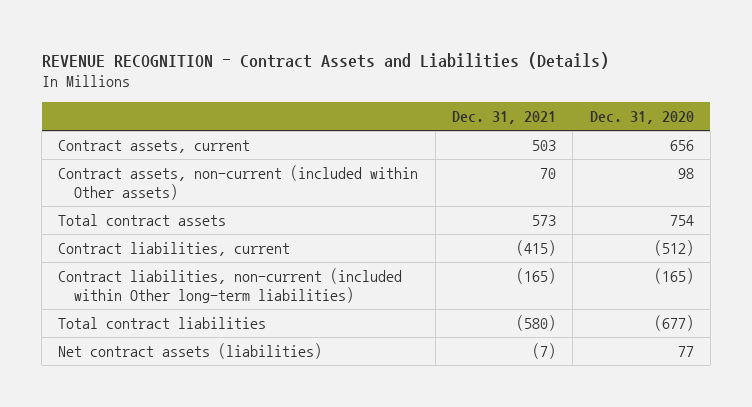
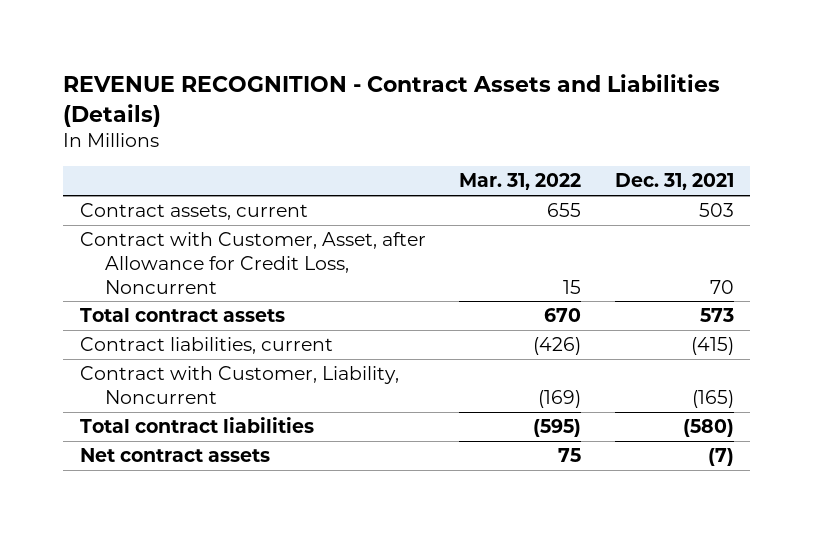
[589,110,694,124] Dec. 31, 2020 -> none
none -> [459,173,582,191] Mar. 31, 2022
[58,165,419,201] Contract assets, non-current (included within Other assets) -> [79,231,426,294] Contract with Customer, Asset, after Allowance for Credit Loss, Noncurrent
[58,268,403,304] Contract liabilities, non-current (included within Other long-term liabilities) -> [79,365,399,404] Contract with Customer, Liability, Noncurrent
[58,343,323,360] Net contract assets (liabilities) -> [79,447,270,462] Net contract assets

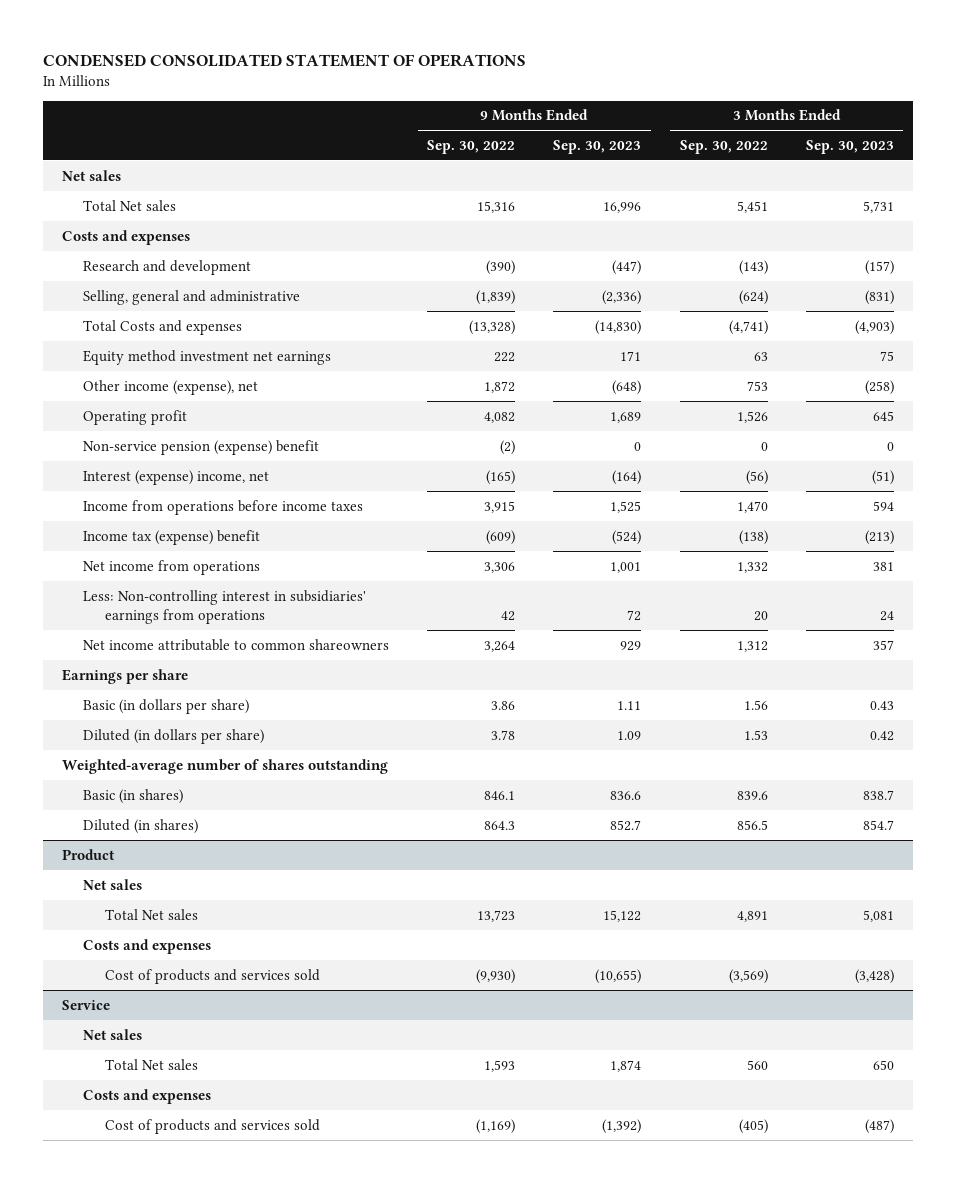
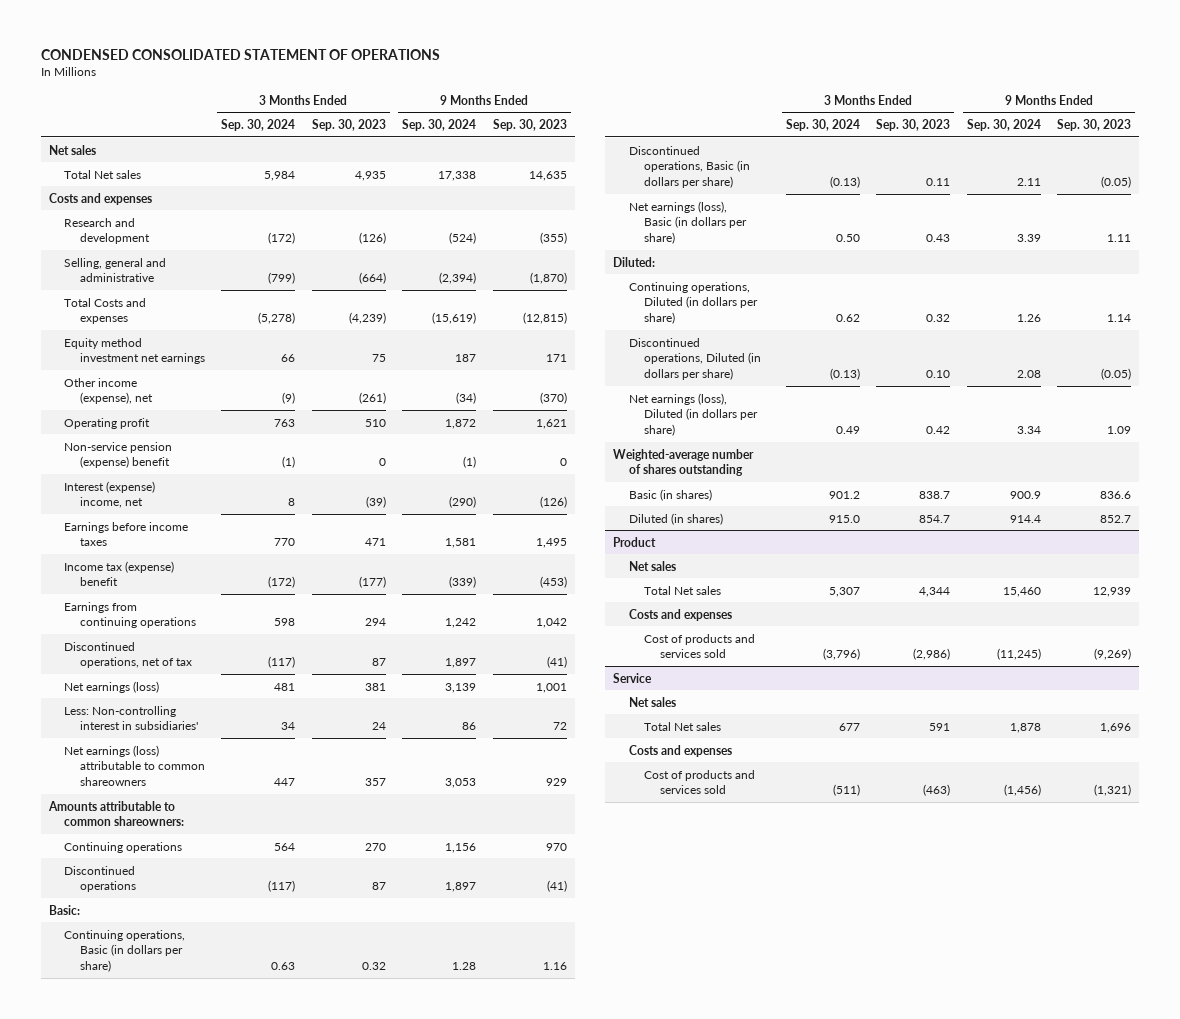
[427,139,516,154] Sep. 30, 2022 -> none
[679,139,768,154] Sep. 30, 2022 -> none
none -> [221,119,296,132] Sep. 30, 2024
none -> [402,119,477,132] Sep. 30, 2024
[603,201,642,213] 16,996 -> [528,170,567,181] 14,635
[862,200,894,213] 5,731 -> [354,170,386,181] 4,935
[612,259,642,275] (447) -> [539,232,567,245] (355)
[864,259,894,275] (157) -> [358,232,386,245] (126)
[602,289,642,305] (2,336) -> [529,272,567,285] (1,870)
[864,289,894,305] (831) -> [358,272,386,285] (664)
[595,319,642,335] (14,830) -> [522,312,567,325] (12,815)
[854,319,894,335] (4,903) -> [348,312,386,325] (4,239)
[612,379,642,395] (648) -> [539,392,567,405] (370)
[864,379,894,395] (258) -> [358,392,386,405] (261)
[610,411,642,423] 1,689 -> [535,418,567,429] 1,621
[872,410,894,421] 645 -> [364,418,386,427] 510
[61,668,188,684] Earnings per share -> none
[612,469,642,485] (164) -> [539,496,567,509] (126)
[871,469,894,485] (51) -> [365,496,386,509] (39)
[83,499,364,515] Income from operations before income taxes -> [64,521,189,547] Earnings before income taxes
[610,500,642,513] 1,525 -> [535,538,567,549] 1,495
[872,500,894,511] 594 -> [364,538,386,547] 471
[612,529,642,545] (524) -> [539,576,567,589] (453)
[864,529,894,545] (213) -> [358,576,386,589] (177)
none -> [64,601,196,629] Earnings from continuing operations
none -> [64,641,192,669] Discontinued operations, net of tax
[83,559,261,575] Net income from operations -> [64,680,160,693] Net earnings (loss)
[83,589,367,624] Less: Non-controlling interest in subsidiaries' earnings from operations -> [64,705,198,731] Less: Non-controlling interest in subsidiaries'
[83,638,390,651] Net income attributable to common shareowners -> [64,744,205,786] Net earnings (loss) attributable to common shareowners
none -> [47,800,185,827] Amounts attributable to common shareowners:
none -> [64,841,183,853] Continuing operations
none -> [64,865,136,893] Discontinued operations
none -> [48,904,80,915] Basic:
none -> [64,929,186,972] Continuing operations, Basic (in dollars per share)
none -> [628,145,751,188] Discontinued operations, Basic (in dollars per share)
[83,698,250,714] Basic (in dollars per share) -> [628,200,748,244] Net earnings (loss), Basic (in dollars per share)
none -> [613,256,656,267] Diluted:
none -> [628,281,759,324] Continuing operations, Diluted (in dollars per share)
none -> [628,337,762,380] Discontinued operations, Diluted (in dollars per share)
[83,728,265,744] Diluted (in dollars per share) -> [628,392,759,436] Net earnings (loss), Diluted (in dollars per share)
[603,909,642,922] 15,122 -> [1093,586,1132,597] 12,939
[862,909,894,922] 5,081 -> [919,586,951,597] 4,344
[595,968,642,984] (10,655) -> [1094,648,1132,661] (9,269)
[854,968,894,984] (3,428) -> [913,648,951,661] (2,986)
[610,1059,642,1072] 1,874 -> [1100,722,1132,733] 1,696
[872,1059,894,1070] 650 -> [929,722,951,731] 591
[602,1118,642,1134] (1,392) -> [1094,784,1132,797] (1,321)
[864,1118,894,1134] (487) -> [923,784,951,797] (463)

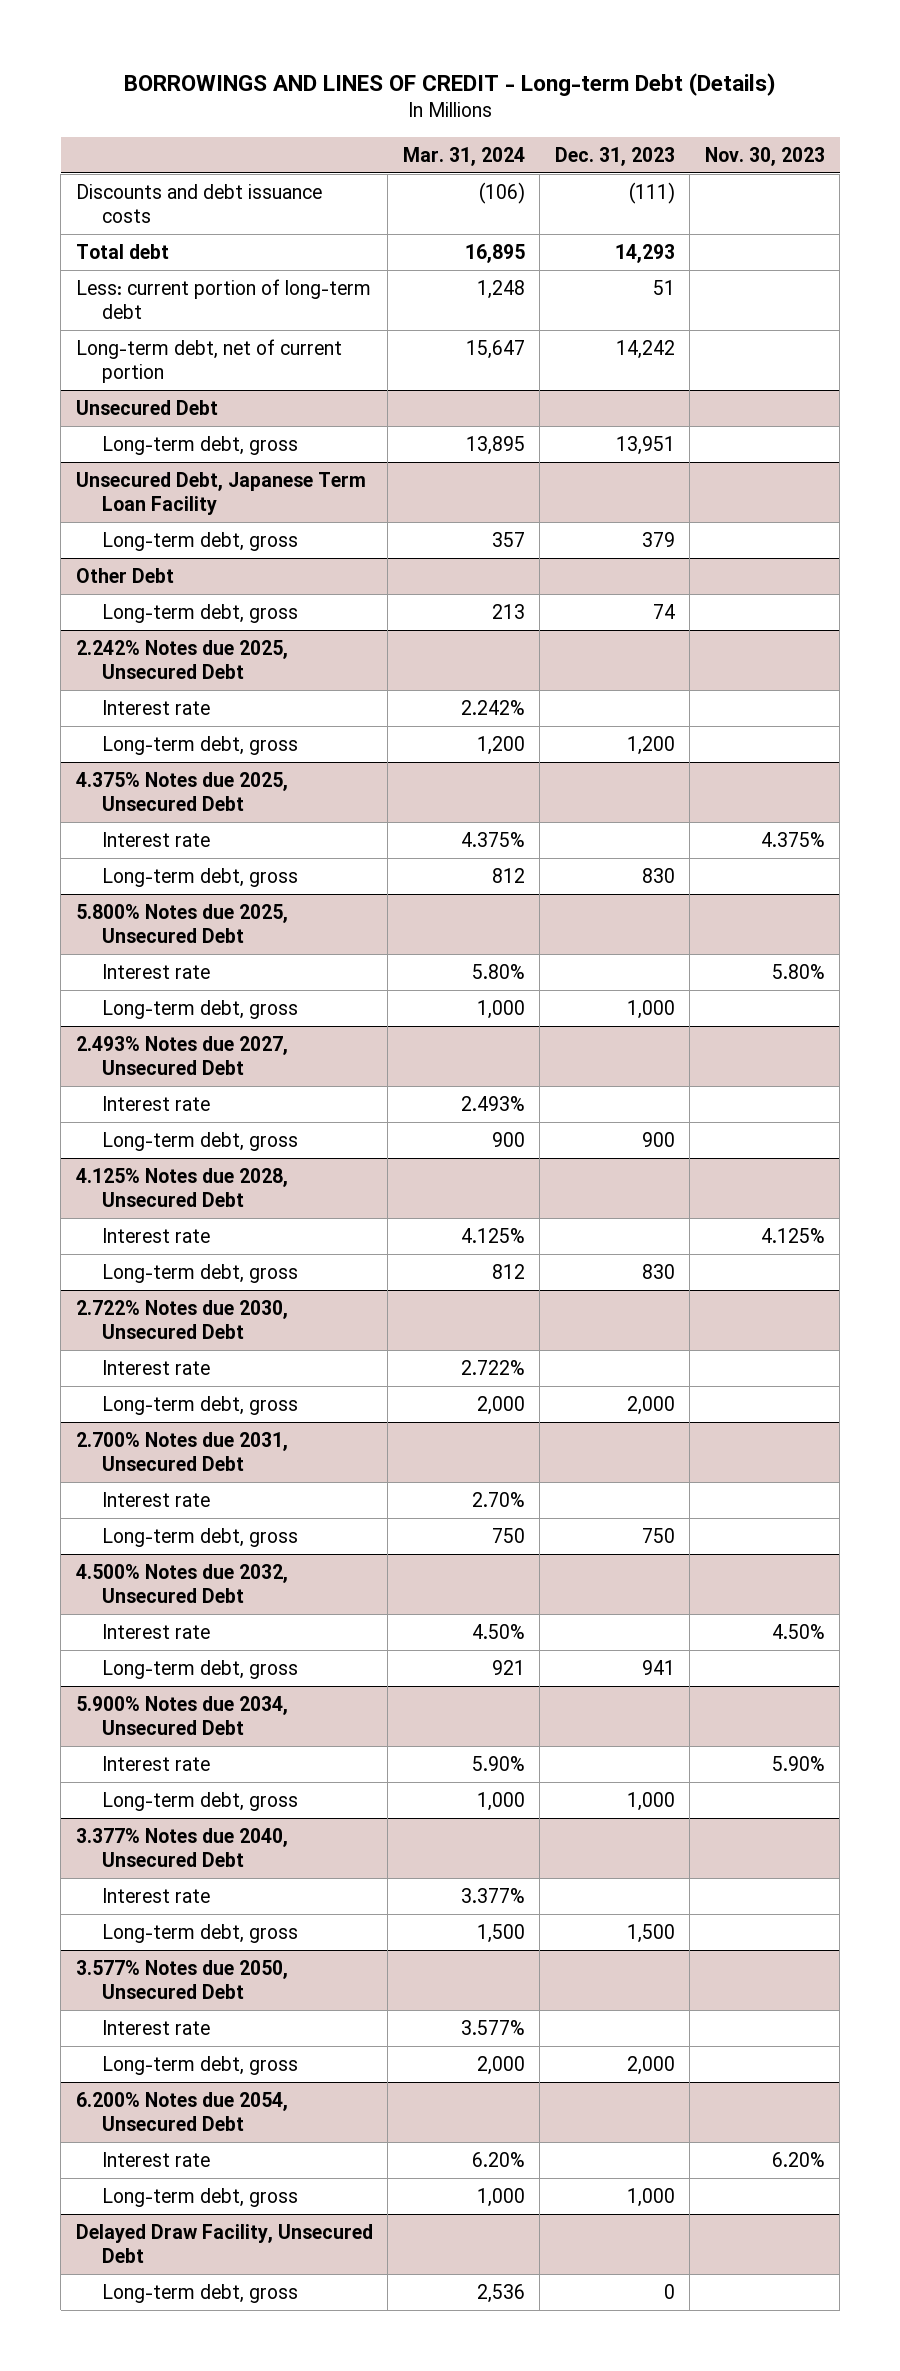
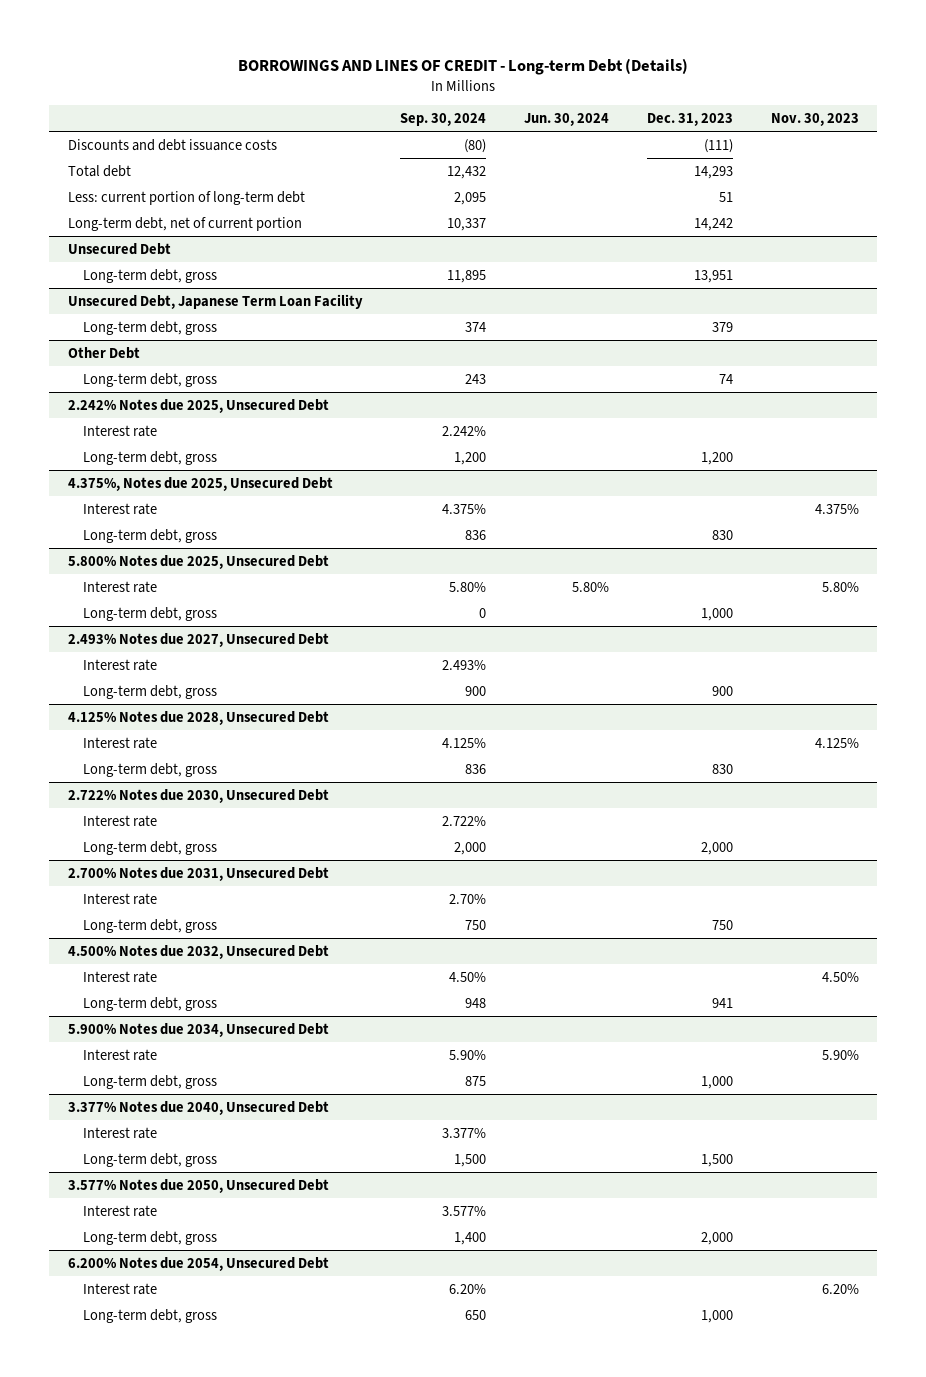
[402,146,525,166] Mar. 31, 2024 -> none
none -> [400,113,487,127] Sep. 30, 2024
none -> [524,113,610,127] Jun. 30, 2024
[75,771,288,812] 4.375% Notes due 2025, Unsecured Debt -> [67,476,333,491] 4.375%, Notes due 2025, Unsecured Debt
[75,2223,373,2264] Delayed Draw Facility, Unsecured Debt -> none
[101,2283,298,2303] Long-term debt, gross -> none

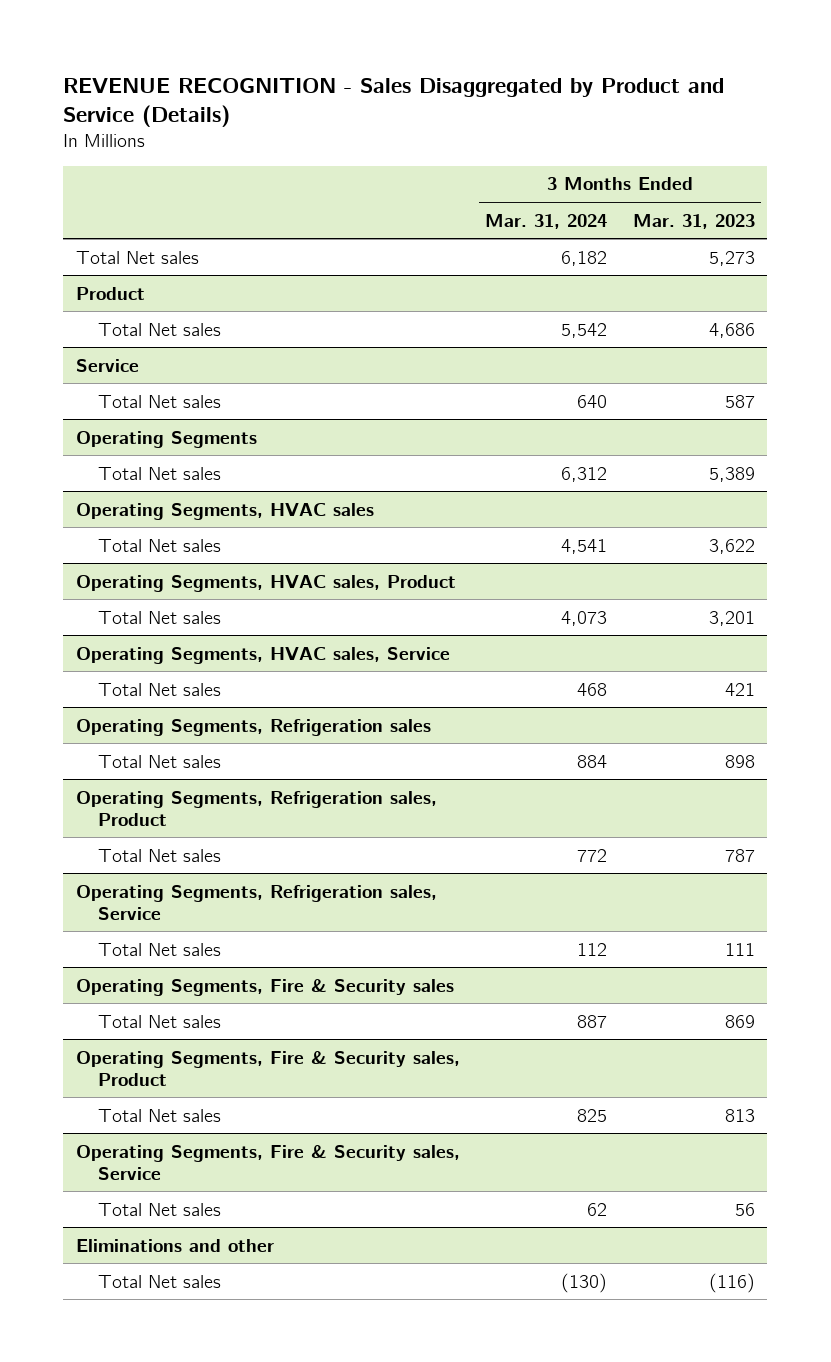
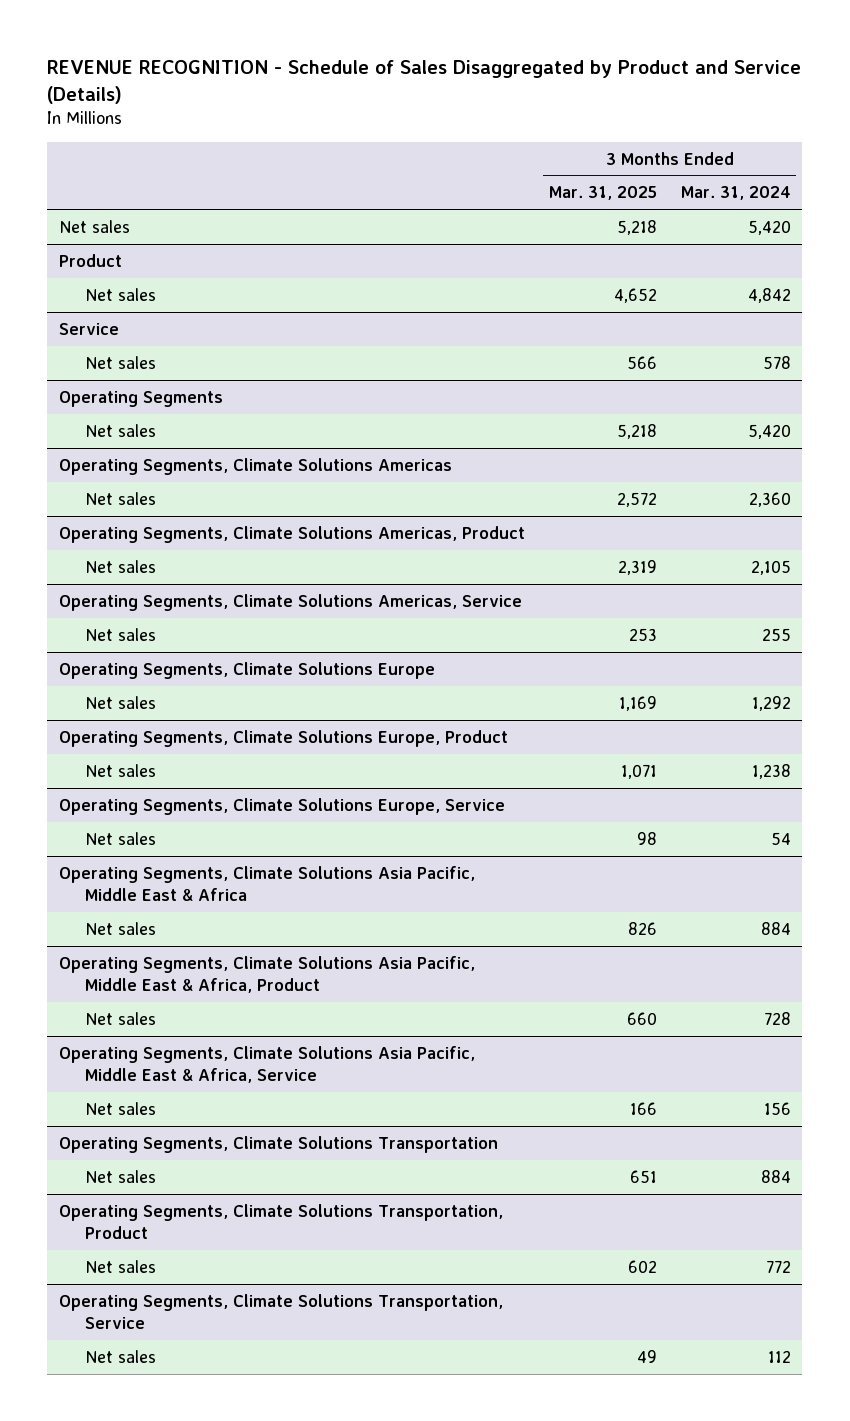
[63,77,725,127] REVENUE RECOGNITION - Sales Disaggregated by Product and Service (Details) -> [47,60,802,105] REVENUE RECOGNITION - Schedule of Sales Disaggregated by Product and Service (Details)
[632,213,755,229] Mar. 31, 2023 -> none
none -> [548,186,657,201] Mar. 31, 2025
[76,250,200,264] Total Net sales -> [59,219,131,233] Net sales
[561,250,608,266] 6,182 -> [747,219,791,235] 5,420
[98,322,222,336] Total Net sales -> [84,287,156,301] Net sales
[561,322,608,338] 5,542 -> [747,287,791,303] 4,842
[98,394,222,408] Total Net sales -> [84,355,156,369] Net sales
[577,394,608,408] 640 -> [762,355,791,369] 578
[76,502,375,520] Operating Segments, HVAC sales -> none
[76,574,457,592] Operating Segments, HVAC sales, Product -> none
[76,646,451,664] Operating Segments, HVAC sales, Service -> none
[76,718,432,736] Operating Segments, Refrigeration sales -> none
[76,790,438,826] Operating Segments, Refrigeration sales, Product -> none
[76,884,438,920] Operating Segments, Refrigeration sales, Service -> none
[76,978,455,996] Operating Segments, Fire & Security sales -> none
[76,1050,461,1086] Operating Segments, Fire & Security sales, Product -> none
[76,1144,461,1180] Operating Segments, Fire & Security sales, Service -> none
[76,1238,275,1252] Eliminations and other -> none
[98,466,222,480] Total Net sales -> [84,423,156,437] Net sales
[561,466,608,482] 6,312 -> [747,423,791,439] 5,420
none -> [59,457,453,475] Operating Segments, Climate Solutions Americas
[98,538,222,552] Total Net sales -> [84,491,156,505] Net sales
[561,538,608,554] 4,541 -> [748,491,791,507] 2,360
none -> [59,525,526,543] Operating Segments, Climate Solutions Americas, Product
[98,610,222,624] Total Net sales -> [84,559,156,573] Net sales
[561,610,608,626] 4,073 -> [750,559,791,575] 2,105
none -> [59,593,523,611] Operating Segments, Climate Solutions Americas, Service
[98,682,222,696] Total Net sales -> [84,627,156,641] Net sales
[577,682,608,696] 468 -> [761,627,791,641] 255
none -> [59,661,436,679] Operating Segments, Climate Solutions Europe
[98,754,222,768] Total Net sales -> [84,695,156,709] Net sales
[577,754,608,768] 884 -> [751,695,791,711] 1,292
none -> [59,729,509,747] Operating Segments, Climate Solutions Europe, Product
[98,848,222,862] Total Net sales -> [84,763,156,777] Net sales
[577,848,608,862] 772 -> [751,763,791,779] 1,238
none -> [59,797,506,815] Operating Segments, Climate Solutions Europe, Service
[98,942,222,956] Total Net sales -> [84,831,156,845] Net sales
[577,942,608,956] 112 -> [770,831,791,845] 54
none -> [59,865,476,902] Operating Segments, Climate Solutions Asia Pacific, Middle East & Africa
[98,1014,222,1028] Total Net sales -> [84,921,156,935] Net sales
[577,1014,608,1028] 887 -> [760,921,791,935] 884
none -> [59,955,476,994] Operating Segments, Climate Solutions Asia Pacific, Middle East & Africa, Product
[98,1108,222,1122] Total Net sales -> [84,1011,156,1025] Net sales
[577,1108,608,1122] 825 -> [763,1011,791,1025] 728
none -> [59,1045,476,1084] Operating Segments, Climate Solutions Asia Pacific, Middle East & Africa, Service
[98,1202,222,1216] Total Net sales -> [84,1101,156,1115] Net sales
[587,1202,608,1216] 62 -> [763,1101,791,1115] 156
none -> [59,1135,499,1153] Operating Segments, Climate Solutions Transportation
[98,1274,222,1288] Total Net sales -> [84,1169,156,1183] Net sales
[561,1272,608,1293] (130) -> [760,1169,791,1183] 884
none -> [59,1203,504,1240] Operating Segments, Climate Solutions Transportation, Product
none -> [84,1259,156,1273] Net sales
none -> [59,1293,504,1330] Operating Segments, Climate Solutions Transportation, Service
none -> [84,1349,156,1363] Net sales

